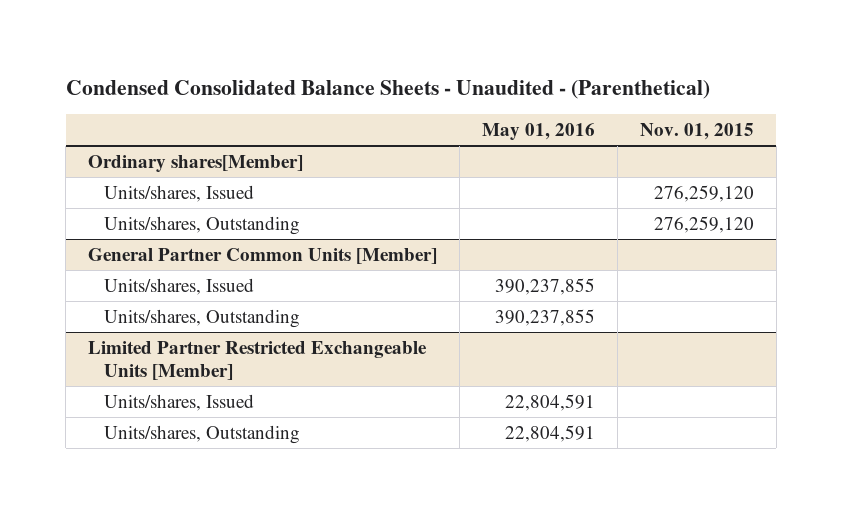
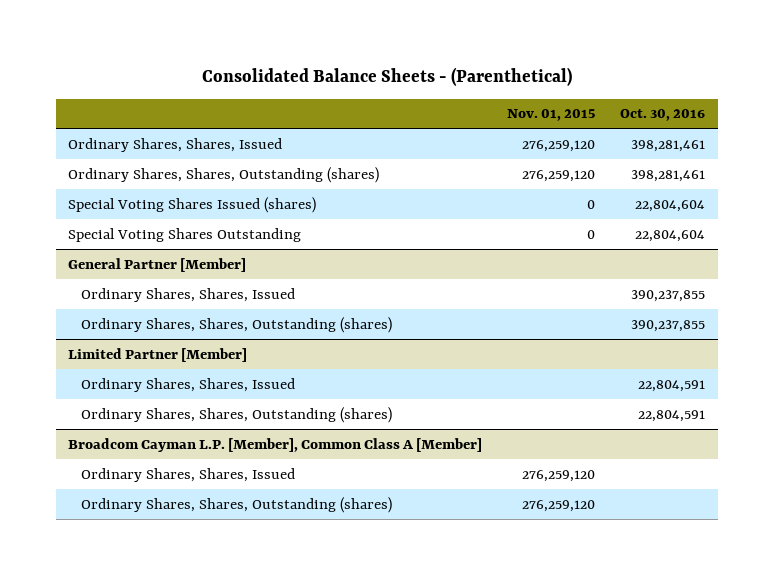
[65,79,710,99] Condensed Consolidated Balance Sheets - Unaudited - (Parenthetical) -> [201,66,572,86] Consolidated Balance Sheets - (Parenthetical)
[482,122,596,140] May 01, 2016 -> none
none -> [620,109,706,122] Oct. 30, 2016
[88,154,304,172] Ordinary shares[Member] -> none
[103,184,254,202] Units/shares, Issued -> none
[103,215,300,235] Units/shares, Outstanding -> none
none -> [68,137,283,152] Ordinary Shares, Shares, Issued
none -> [68,166,380,183] Ordinary Shares, Shares, Outstanding (shares)
none -> [68,196,317,213] Special Voting Shares Issued (shares)
none -> [68,227,302,242] Special Voting Shares Outstanding
[88,247,438,264] General Partner Common Units [Member] -> [68,257,247,272] General Partner [Member]
[103,277,254,295] Units/shares, Issued -> [80,287,295,302] Ordinary Shares, Shares, Issued
[103,308,300,328] Units/shares, Outstanding -> [80,316,392,333] Ordinary Shares, Shares, Outstanding (shares)
[88,340,428,380] Limited Partner Restricted Exchangeable Units [Member] -> [68,347,248,362] Limited Partner [Member]
[103,393,254,411] Units/shares, Issued -> [80,377,295,392] Ordinary Shares, Shares, Issued
[103,424,300,444] Units/shares, Outstanding -> [80,406,392,423] Ordinary Shares, Shares, Outstanding (shares)
none -> [68,437,483,452] Broadcom Cayman L.P. [Member], Common Class A [Member]
none -> [80,467,295,482] Ordinary Shares, Shares, Issued
none -> [80,496,392,513] Ordinary Shares, Shares, Outstanding (shares)

